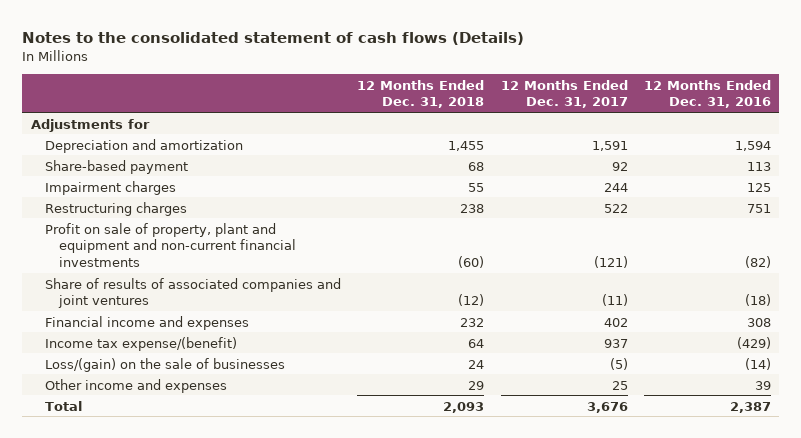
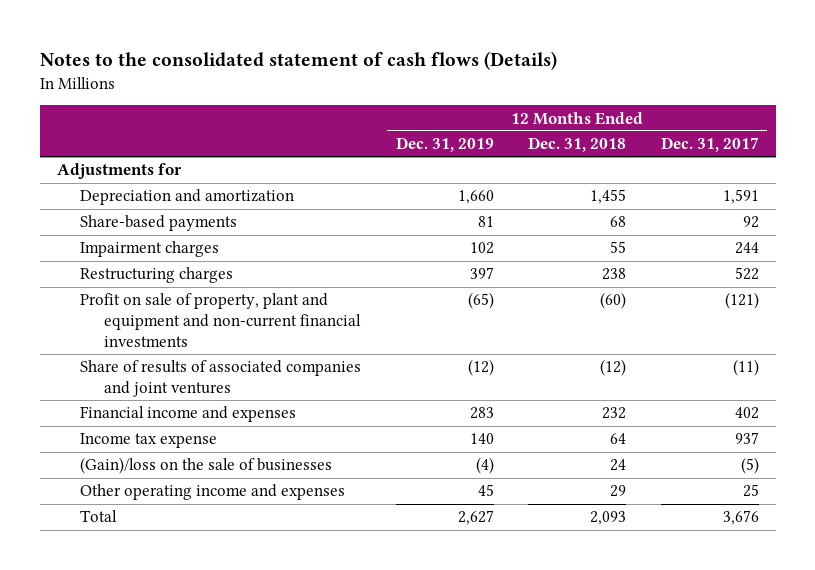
[643,79,771,109] 12 Months Ended Dec. 31, 2016 -> none
none -> [395,137,494,153] Dec. 31, 2019
[44,159,188,174] Share-based payment -> [80,215,238,232] Share-based payments
[44,336,237,351] Income tax expense/(benefit) -> [80,433,218,449] Income tax expense
[44,357,285,372] Loss/(gain) on the sale of businesses -> [80,457,333,475] (Gain)/loss on the sale of businesses
[44,378,227,393] Other income and expenses -> [80,484,346,501] Other operating income and expenses

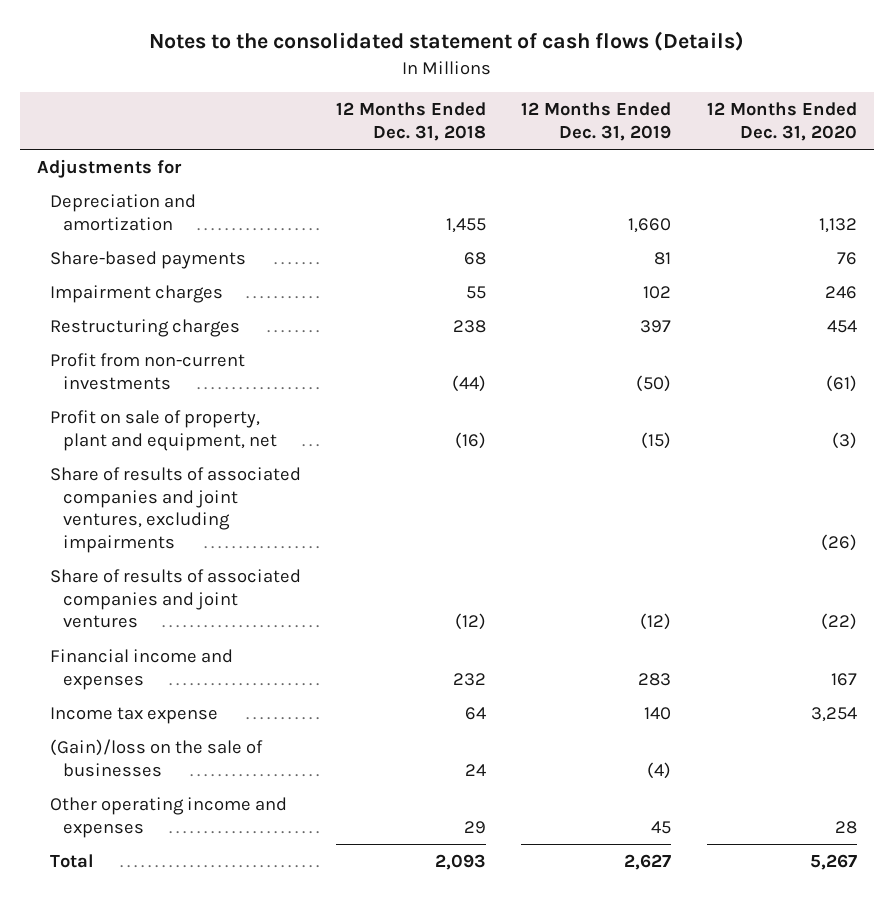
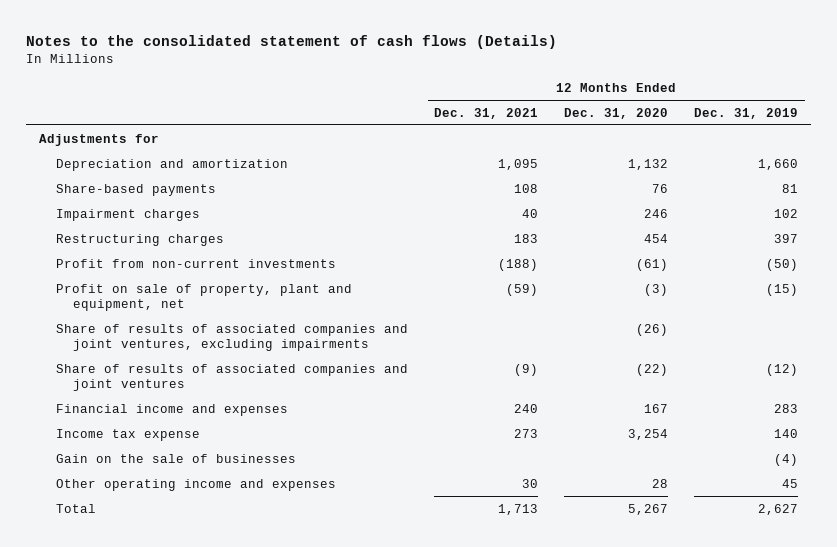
[336,102,487,141] 12 Months Ended Dec. 31, 2018 -> none
none -> [434,107,539,119] Dec. 31, 2021
[50,738,264,777] (Gain)/loss on the sale of businesses -> [56,453,297,463] Gain on the sale of businesses

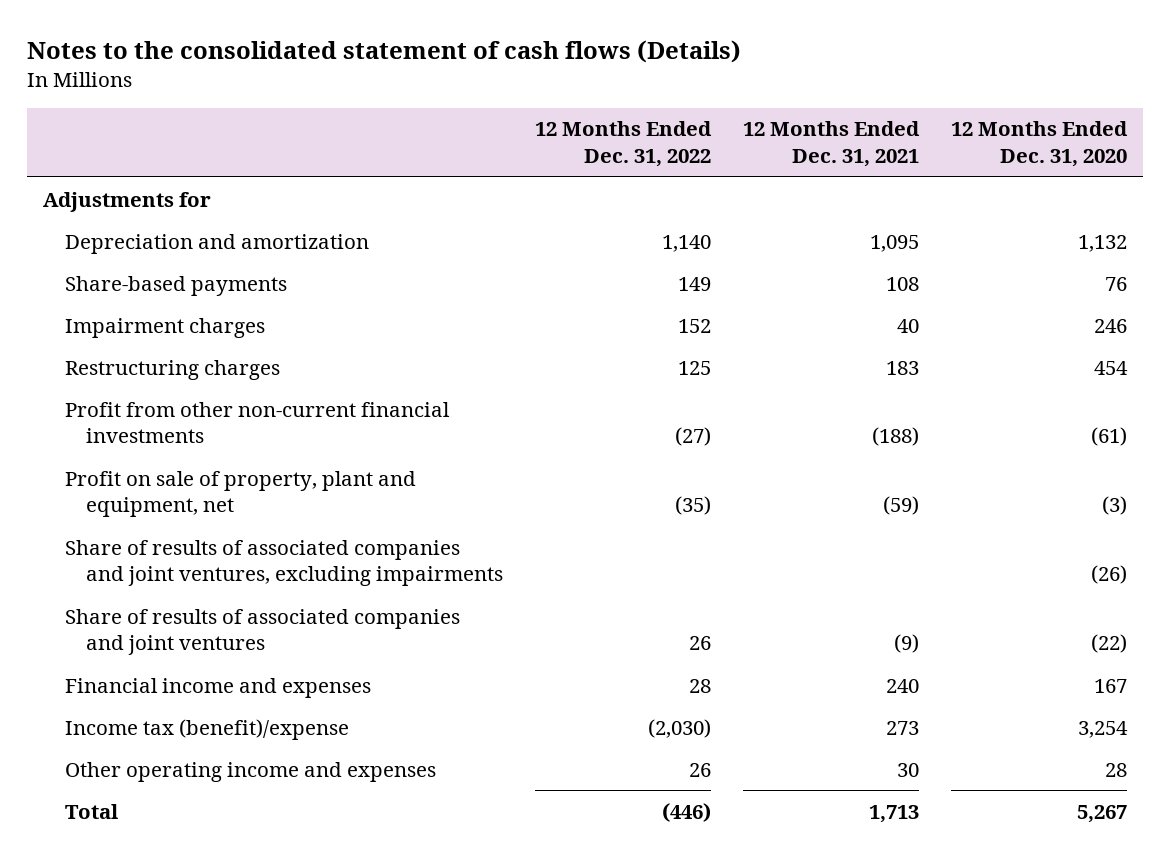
[694,107,799,119] Dec. 31, 2019 -> none
none -> [535,121,713,167] 12 Months Ended Dec. 31, 2022
[56,258,337,268] Profit from non-current investments -> [64,401,450,444] Profit from other non-current financial investments
[56,453,297,463] Gain on the sale of businesses -> none
[56,428,201,441] Income tax expense -> [64,718,349,740] Income tax (benefit)/expense

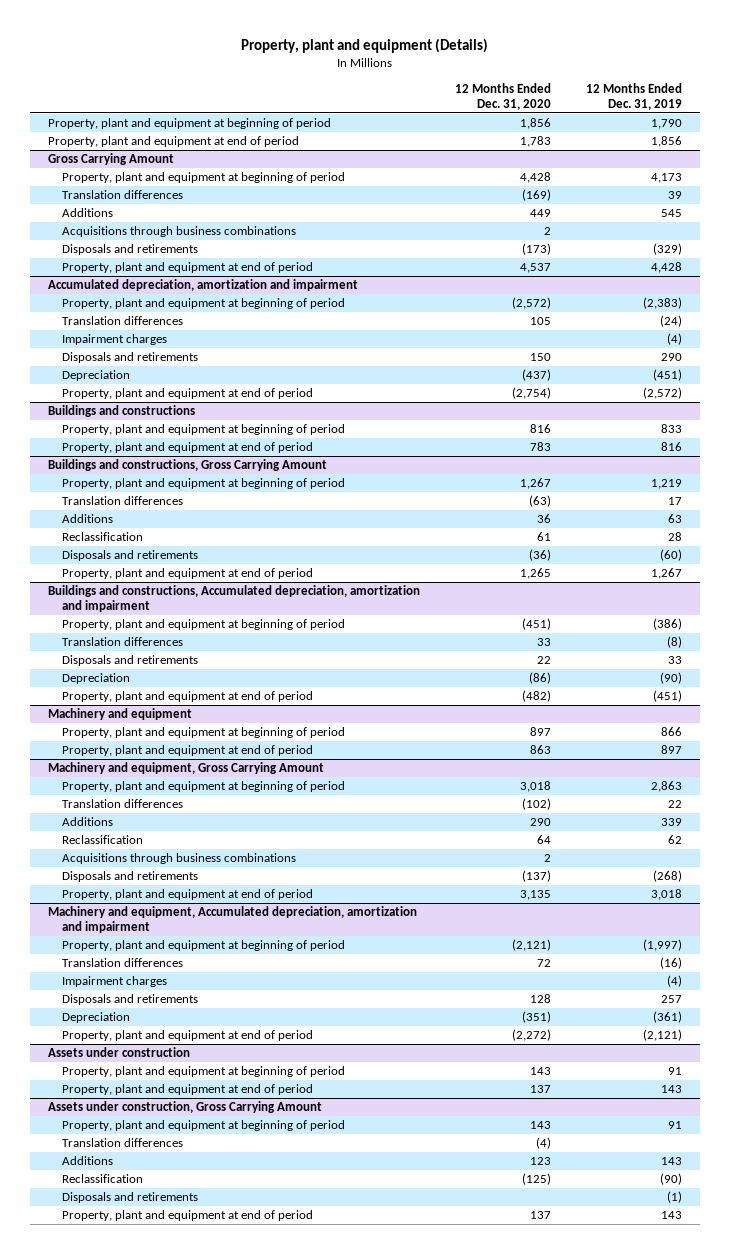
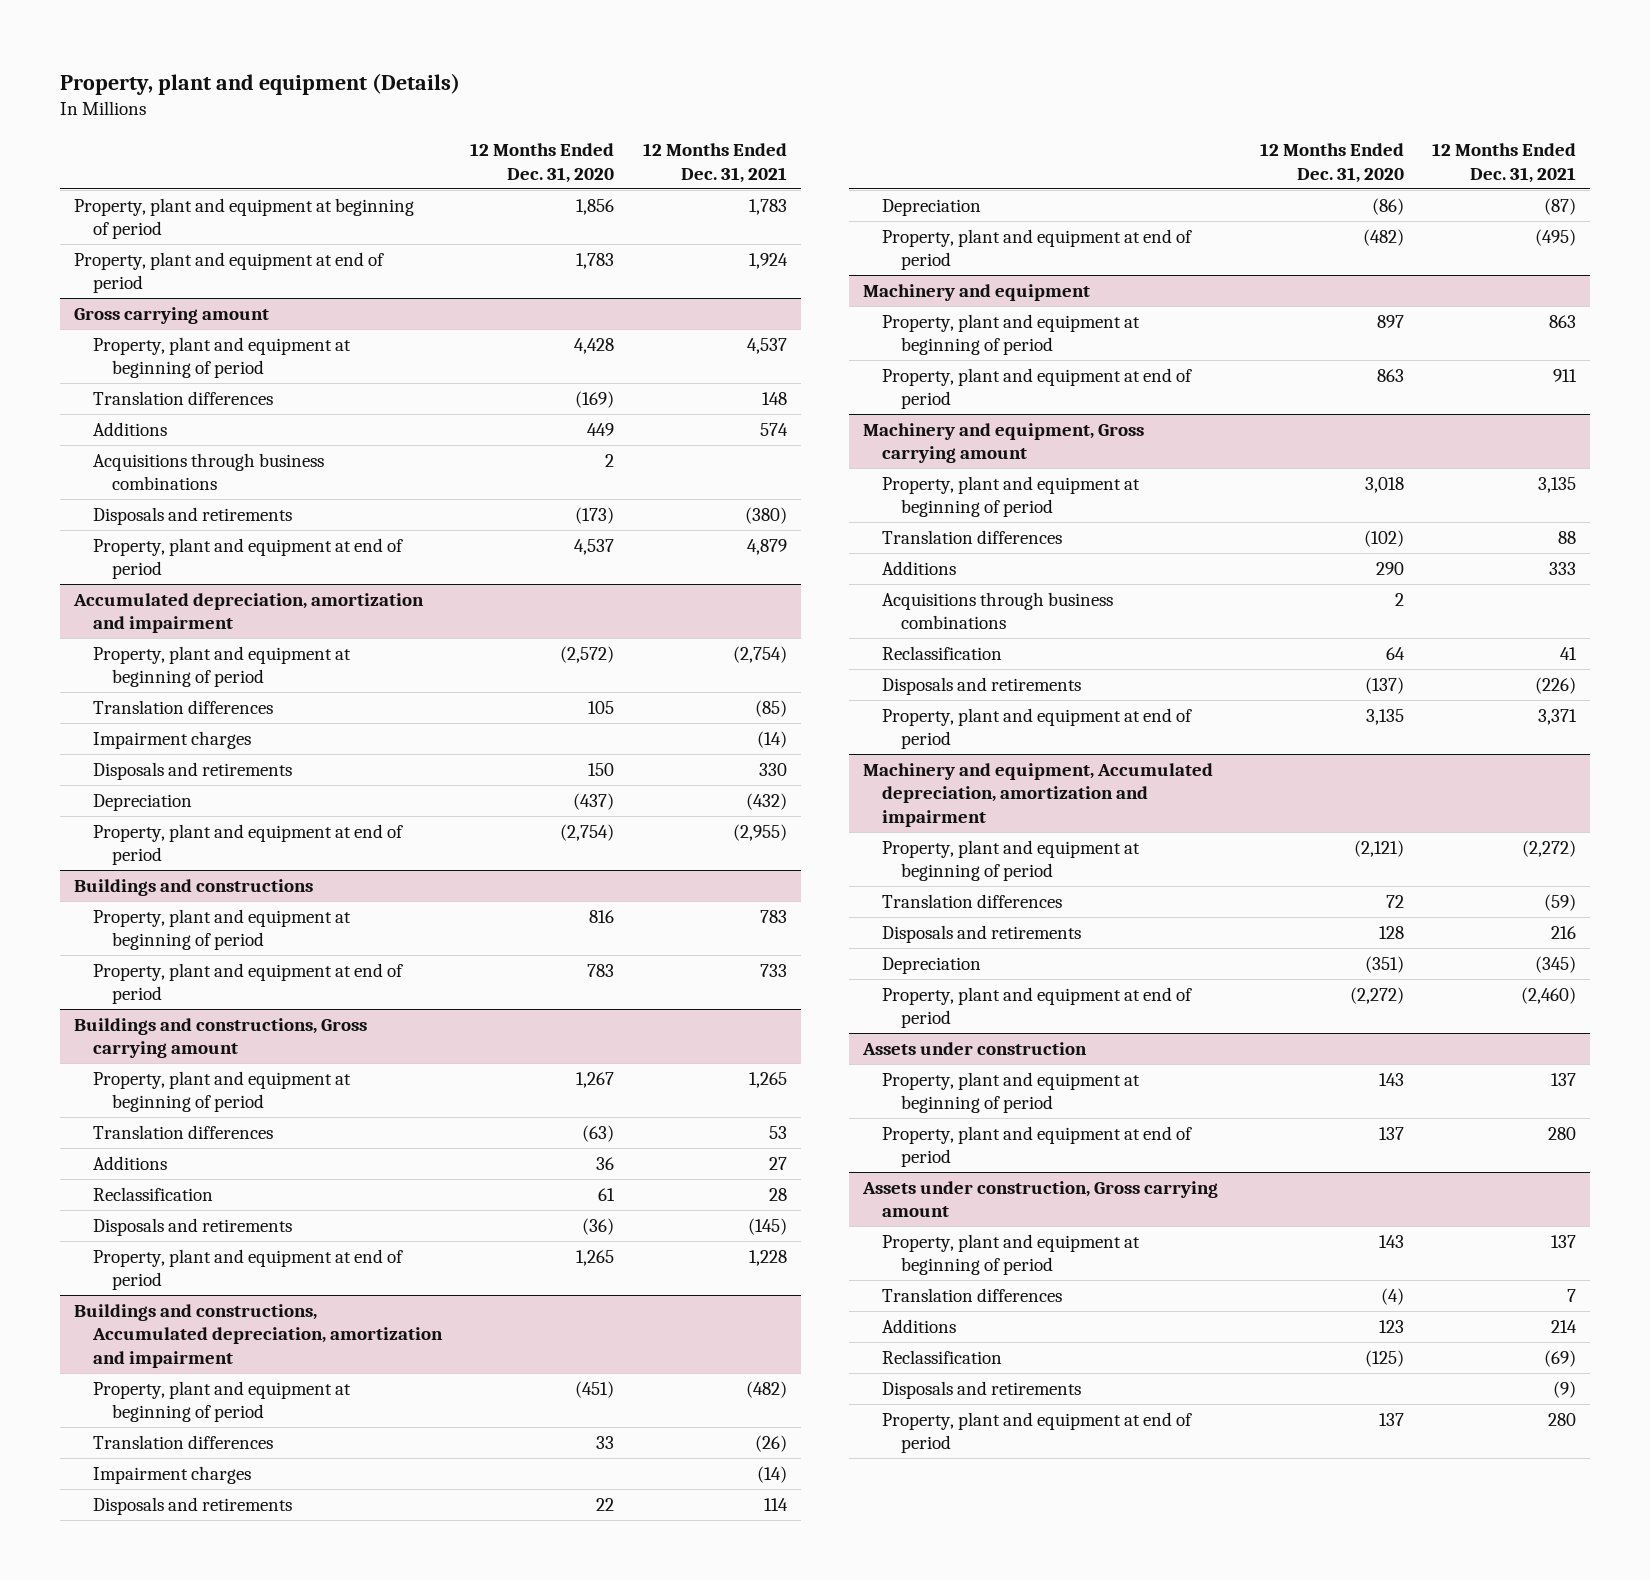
[586,82,683,110] 12 Months Ended Dec. 31, 2019 -> none
none -> [642,143,787,183] 12 Months Ended Dec. 31, 2021
[47,153,174,166] Gross Carrying Amount -> [74,306,270,324] Gross carrying amount
[47,459,327,472] Buildings and constructions, Gross Carrying Amount -> [74,1017,368,1059] Buildings and constructions, Gross carrying amount
none -> [92,1465,251,1484] Impairment charges
[47,762,324,775] Machinery and equipment, Gross Carrying Amount -> [863,422,1145,464] Machinery and equipment, Gross carrying amount
[62,835,144,845] Reclassification -> none
none -> [882,645,1003,660] Reclassification
[62,976,168,988] Impairment charges -> none
[47,1101,322,1114] Assets under construction, Gross Carrying Amount -> [862,1180,1219,1218] Assets under construction, Gross carrying amount

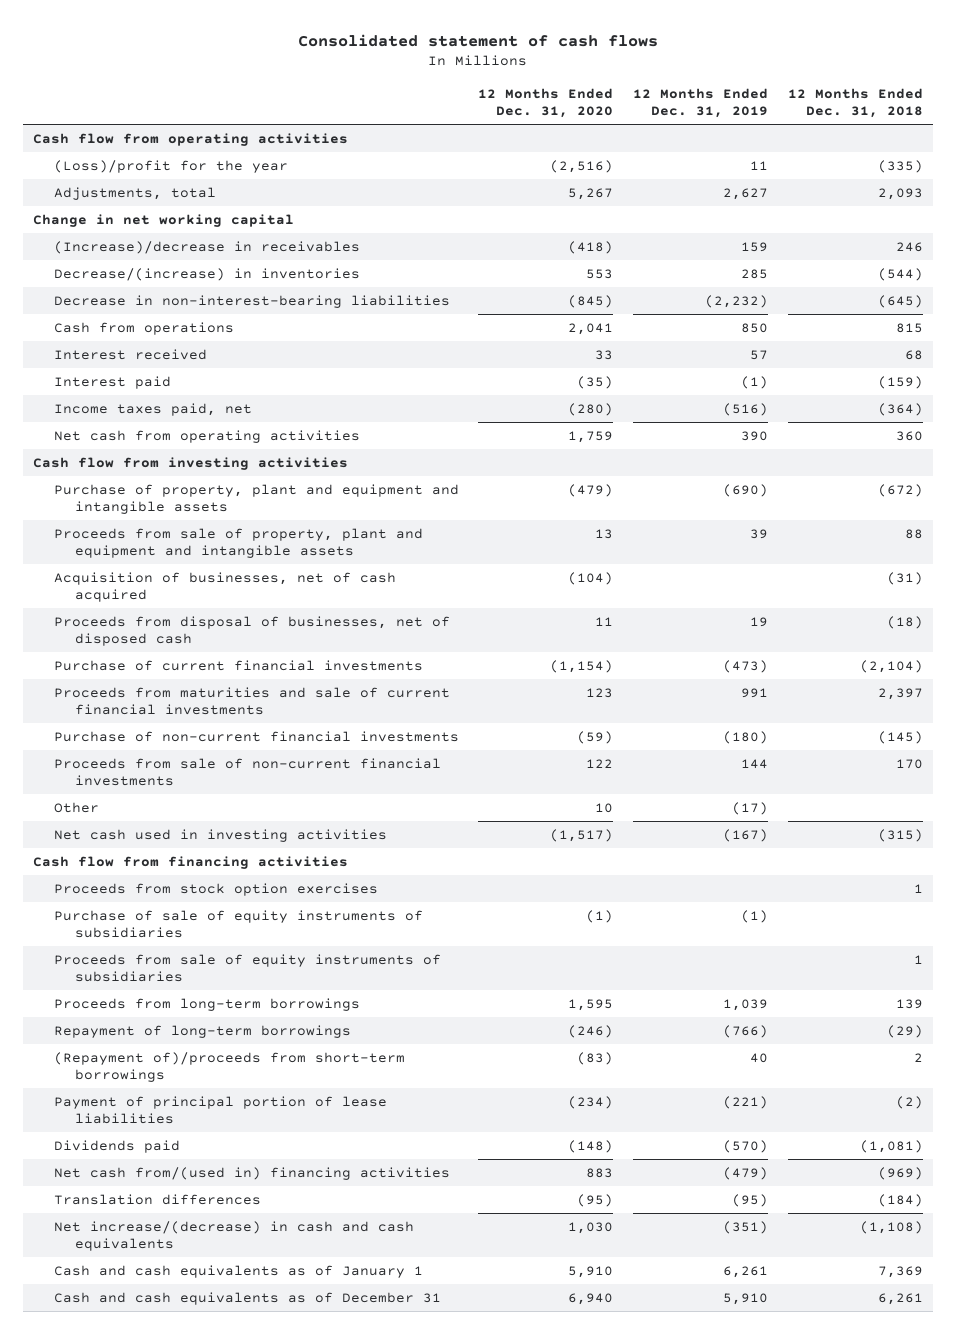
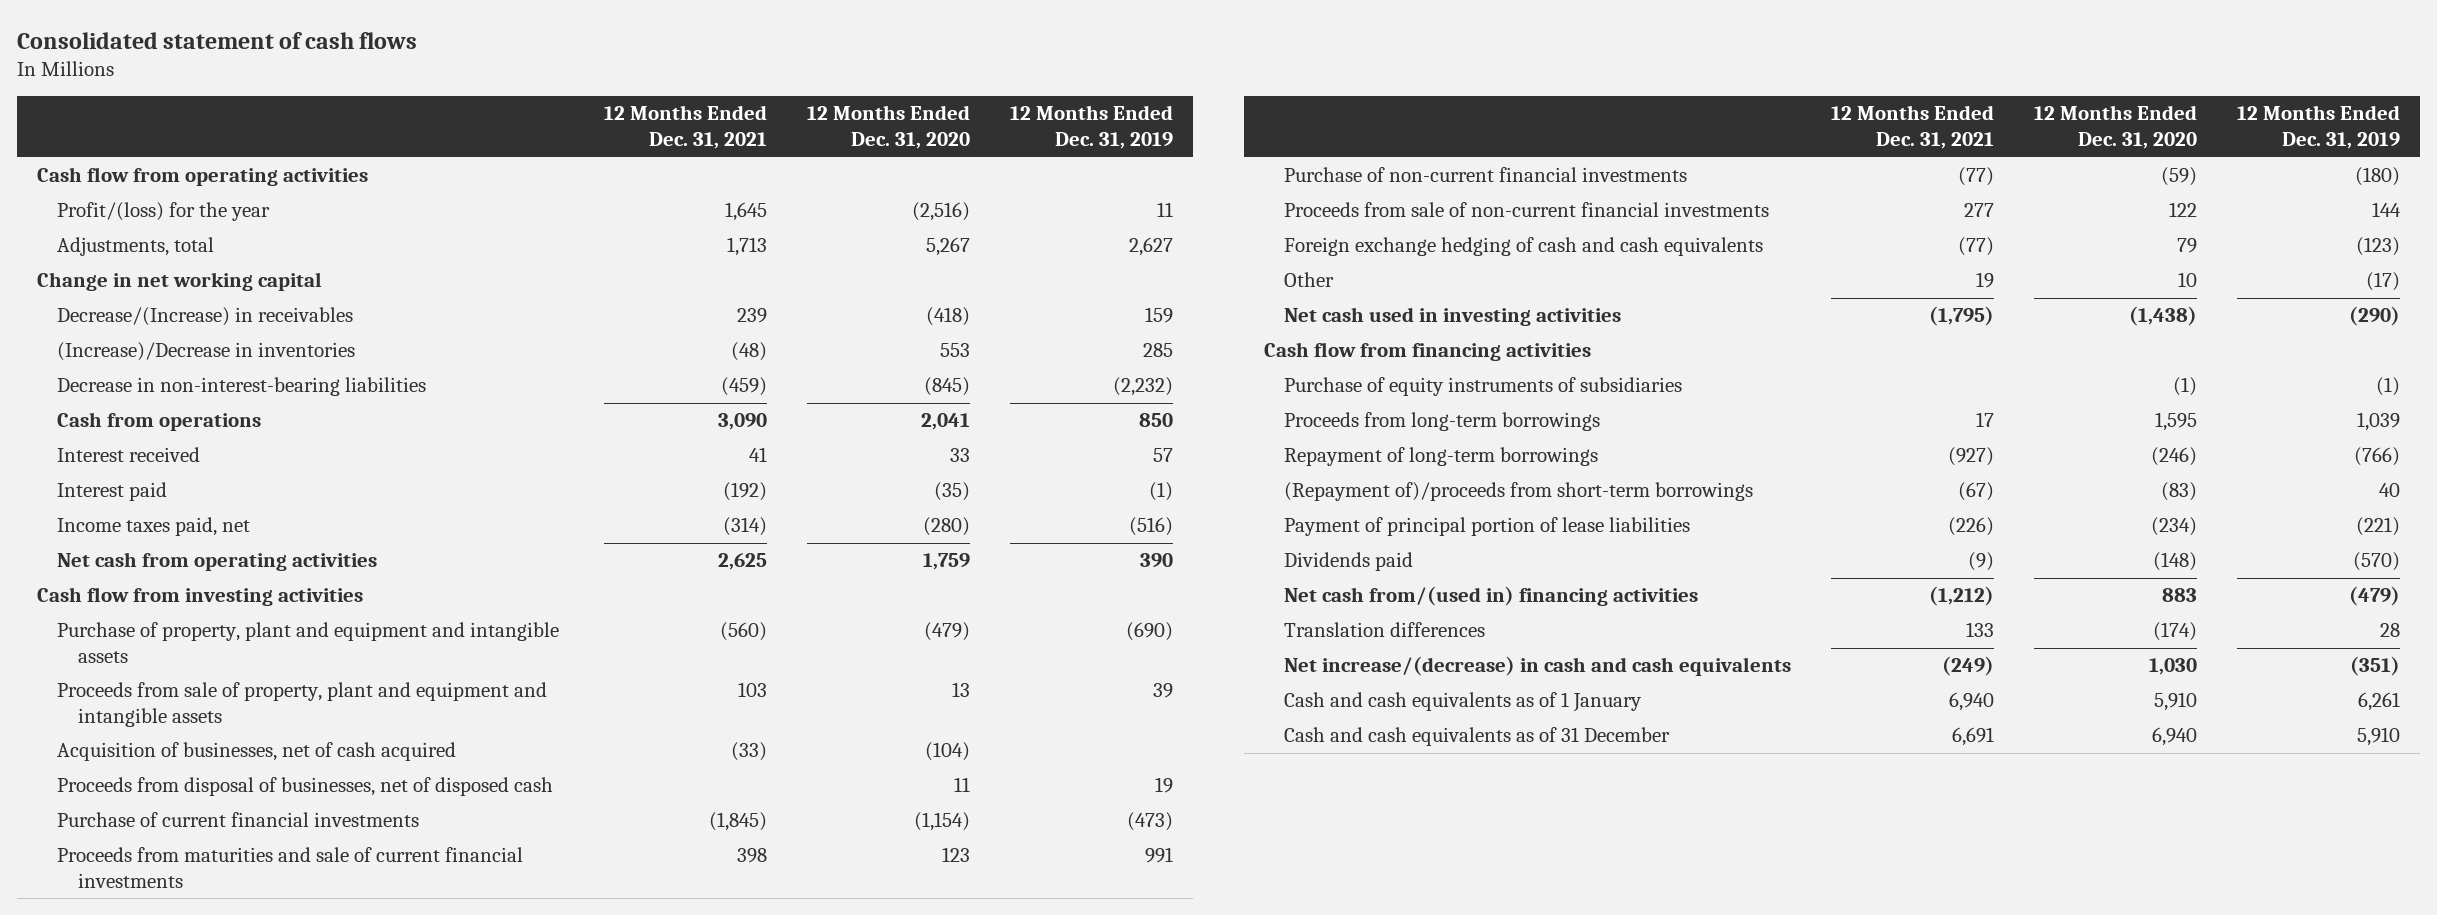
[787,87,923,119] 12 Months Ended Dec. 31, 2018 -> none
none -> [604,105,768,150] 12 Months Ended Dec. 31, 2021
[53,159,288,173] (Loss)/profit for the year -> [57,202,271,222] Profit/(loss) for the year
[53,240,360,254] (Increase)/decrease in receivables -> [57,307,354,327] Decrease/(Increase) in receivables
[53,267,360,281] Decrease/(increase) in inventories -> [57,342,356,362] (Increase)/Decrease in inventories
none -> [1284,237,1764,257] Foreign exchange hedging of cash and cash equivalents
[550,828,614,842] (1,517) -> [2129,306,2198,327] (1,438)
[723,828,769,842] (167) -> [2349,306,2401,327] (290)
[53,882,378,896] Proceeds from stock option exercises -> none
[53,953,441,982] Proceeds from sale of equity instruments of subsidiaries -> none
[53,909,423,938] Purchase of sale of equity instruments of subsidiaries -> [1284,377,1683,397] Purchase of equity instruments of subsidiaries
[577,1193,614,1207] (95) -> [2153,622,2198,642] (174)
[732,1193,769,1207] (95) -> [2380,623,2401,638] 28
[53,1264,423,1278] Cash and cash equivalents as of January 1 -> [1284,692,1643,713] Cash and cash equivalents as of 1 January
[53,1291,441,1305] Cash and cash equivalents as of December 31 -> [1284,727,1671,747] Cash and cash equivalents as of 31 December

